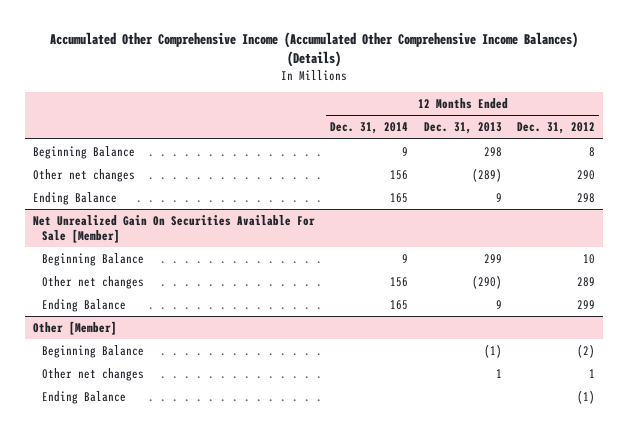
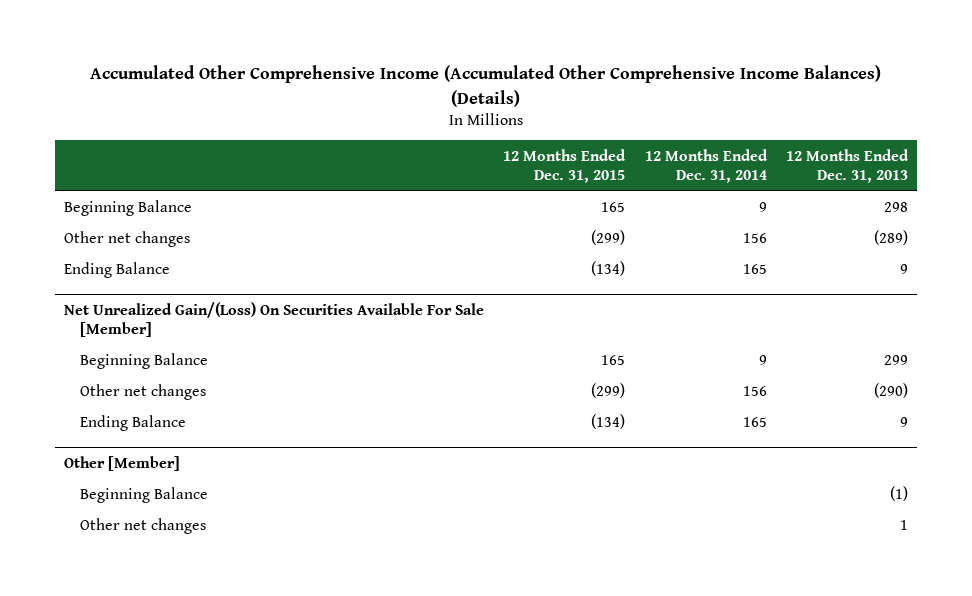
[517,122,596,135] Dec. 31, 2012 -> none
none -> [503,148,627,184] 12 Months Ended Dec. 31, 2015
[32,214,315,244] Net Unrealized Gain On Securities Available For Sale [Member] -> [64,302,485,338] Net Unrealized Gain/(Loss) On Securities Available For Sale [Member]
[41,390,126,404] Ending Balance -> none

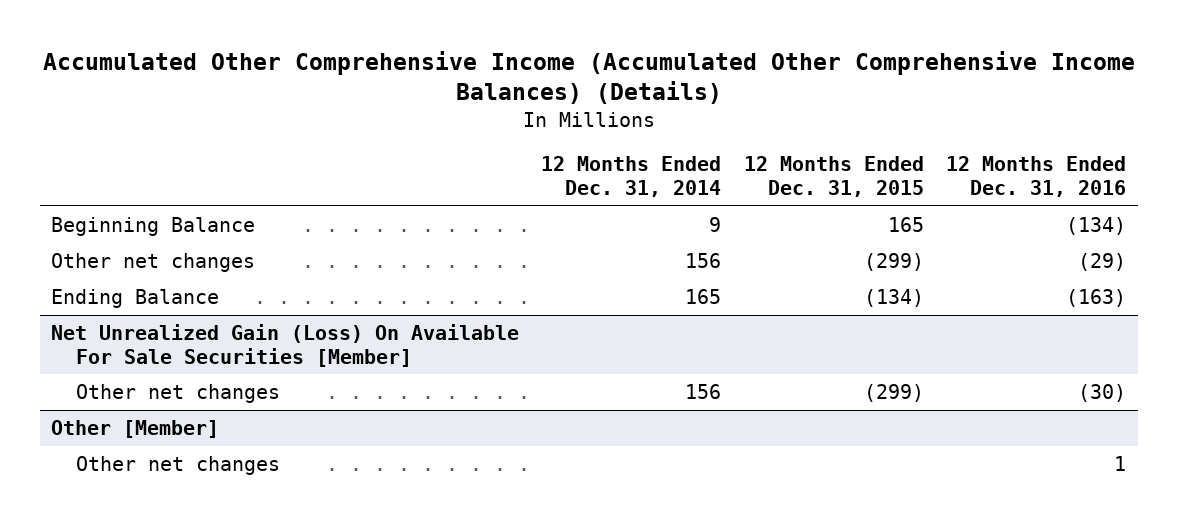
[785,148,909,184] 12 Months Ended Dec. 31, 2013 -> none
none -> [946,156,1127,197] 12 Months Ended Dec. 31, 2016
[80,353,209,370] Beginning Balance -> none
[64,302,485,338] Net Unrealized Gain/(Loss) On Securities Available For Sale [Member] -> [50,324,519,367] Net Unrealized Gain (Loss) On Available For Sale Securities [Member]
[80,415,187,432] Ending Balance -> none
[80,487,209,504] Beginning Balance -> none

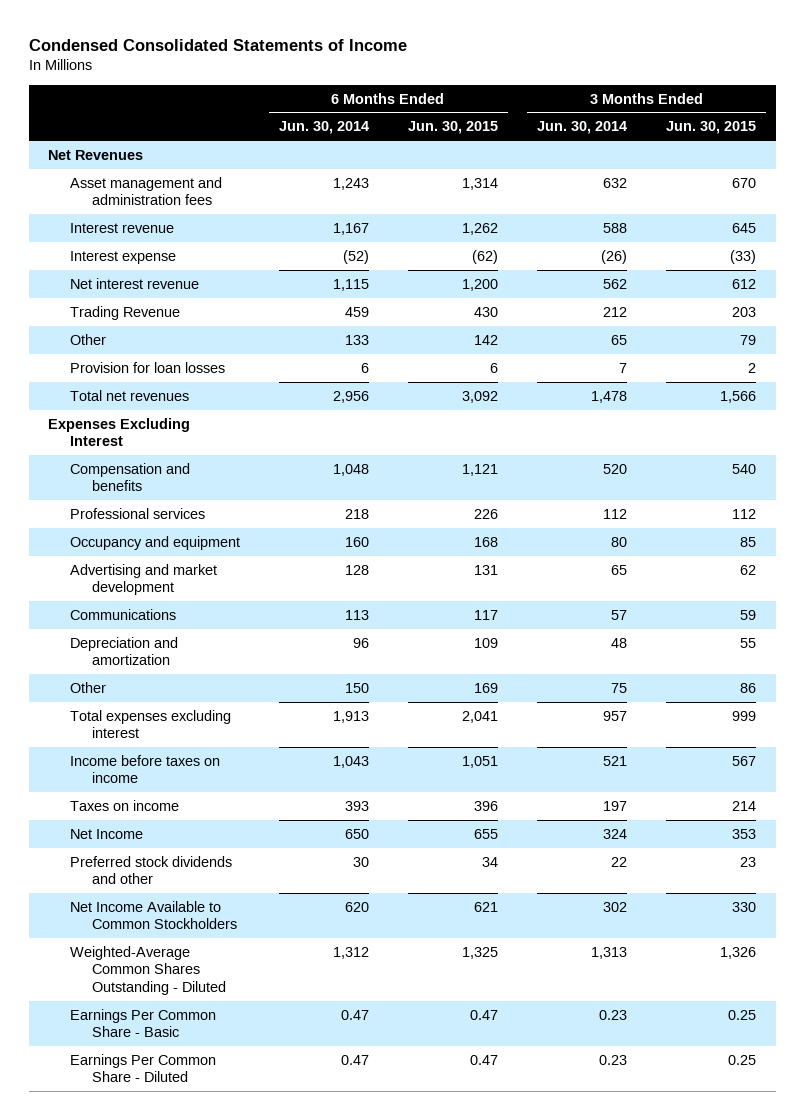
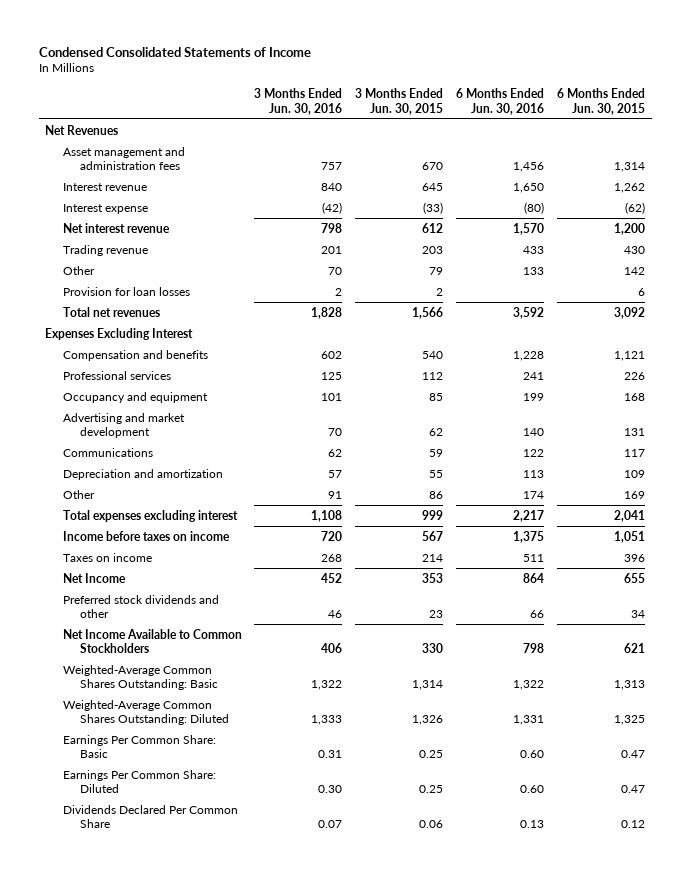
[278,121,369,135] Jun. 30, 2014 -> none
[537,121,628,135] Jun. 30, 2014 -> none
none -> [254,88,343,115] 3 Months Ended Jun. 30, 2016
none -> [456,88,545,115] 6 Months Ended Jun. 30, 2016
[69,305,180,320] Trading Revenue -> [62,244,148,256] Trading revenue
none -> [62,664,218,690] Weighted-Average Common Shares Outstanding: Basic
[69,945,226,996] Weighted-Average Common Shares Outstanding - Diluted -> [62,699,229,725] Weighted-Average Common Shares Outstanding: Diluted
[69,1008,216,1038] Earnings Per Common Share - Basic -> [62,734,216,758] Earnings Per Common Share: Basic
[69,1053,216,1083] Earnings Per Common Share - Diluted -> [62,769,216,793] Earnings Per Common Share: Diluted
none -> [62,804,238,828] Dividends Declared Per Common Share

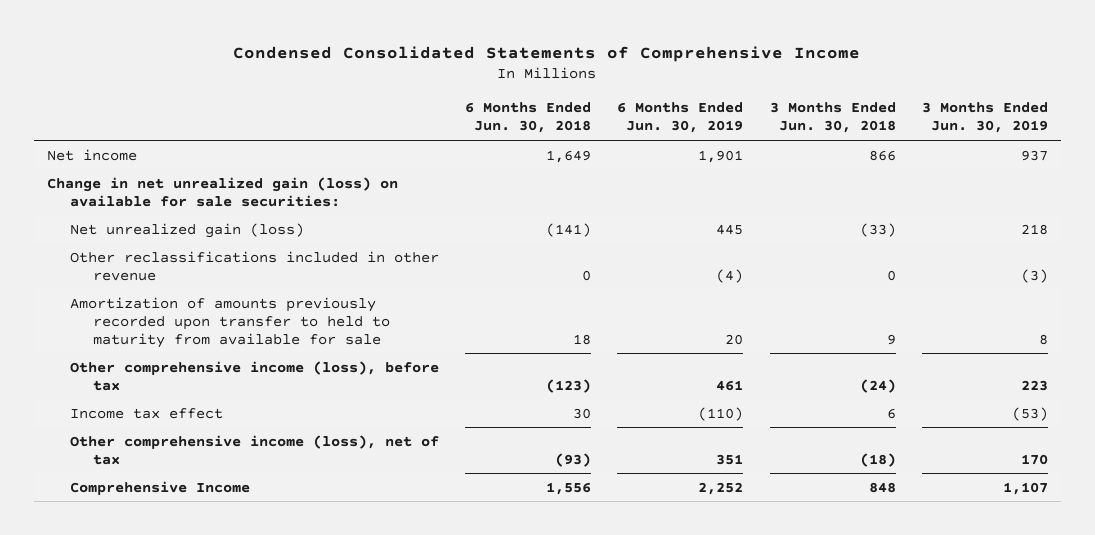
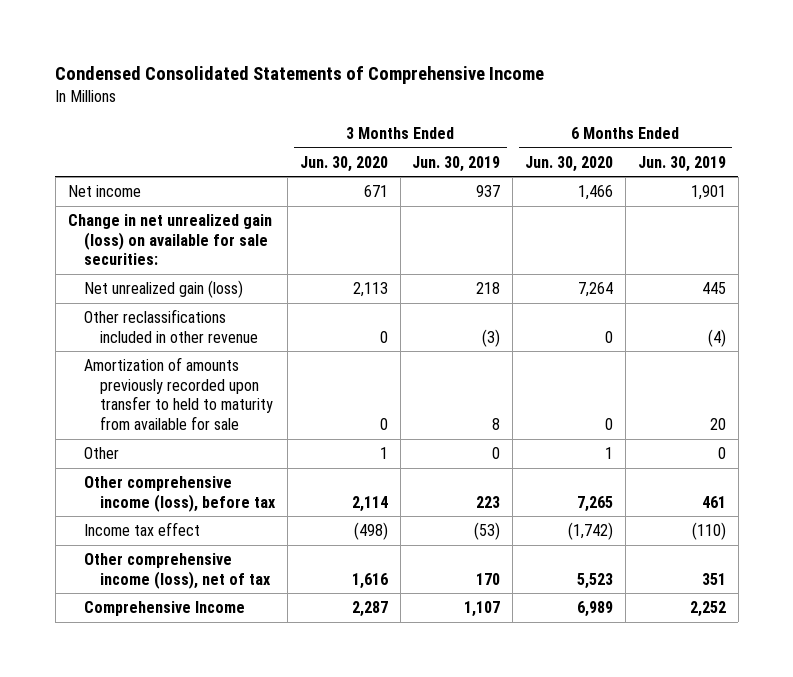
[465,102,592,134] 6 Months Ended Jun. 30, 2018 -> none
[769,102,896,134] 3 Months Ended Jun. 30, 2018 -> none
none -> [299,155,388,172] Jun. 30, 2020
none -> [525,155,614,172] Jun. 30, 2020
none -> [83,447,119,460] Other

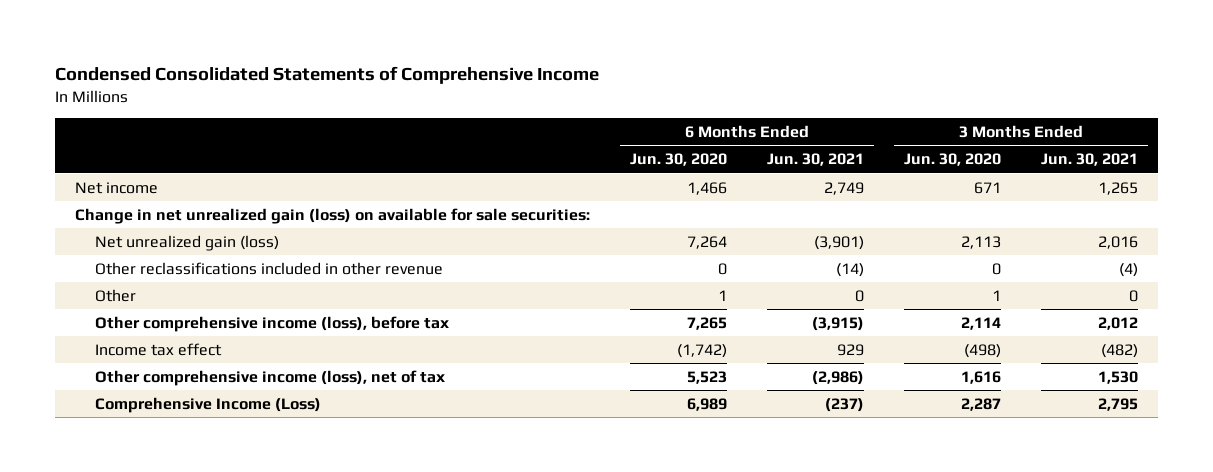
[412,155,501,172] Jun. 30, 2019 -> none
[637,155,726,172] Jun. 30, 2019 -> none
none -> [767,153,865,167] Jun. 30, 2021
none -> [1040,153,1138,167] Jun. 30, 2021
[83,357,274,430] Amortization of amounts previously recorded upon transfer to held to maturity from available for sale -> none
[83,601,245,617] Comprehensive Income -> [94,396,321,413] Comprehensive Income (Loss)

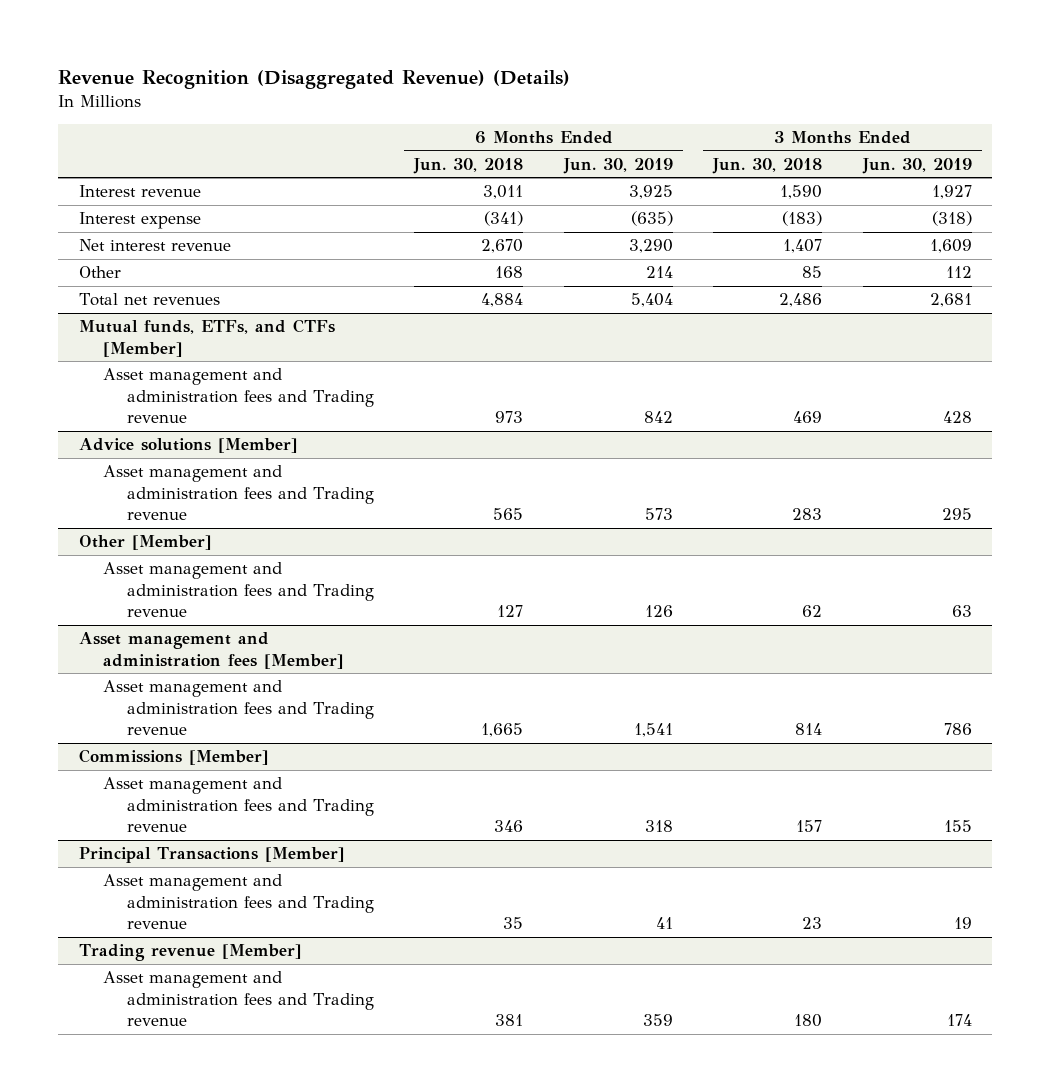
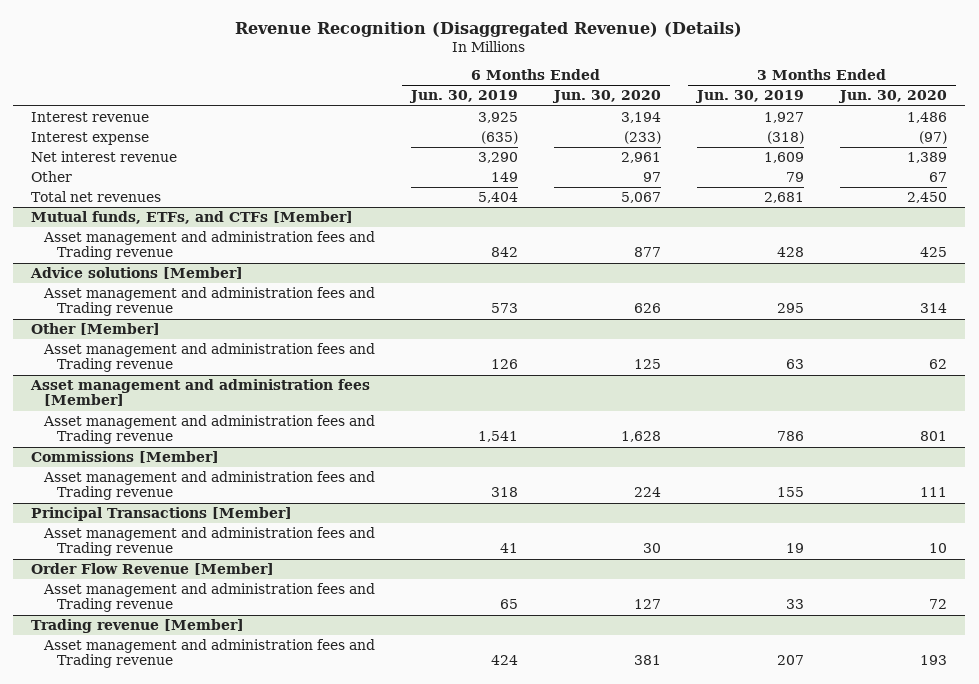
[413,157,524,174] Jun. 30, 2018 -> none
[712,157,823,174] Jun. 30, 2018 -> none
none -> [552,90,662,104] Jun. 30, 2020
none -> [838,90,948,104] Jun. 30, 2020
[645,266,673,279] 214 -> [491,171,519,182] 149
[945,266,972,279] 112 -> [786,171,805,182] 79
none -> [31,562,275,575] Order Flow Revenue [Member]
none -> [42,582,375,613] Asset management and administration fees and Trading revenue
[642,1014,673,1027] 359 -> [491,655,519,666] 424
[946,1014,972,1027] 174 -> [777,655,805,666] 207

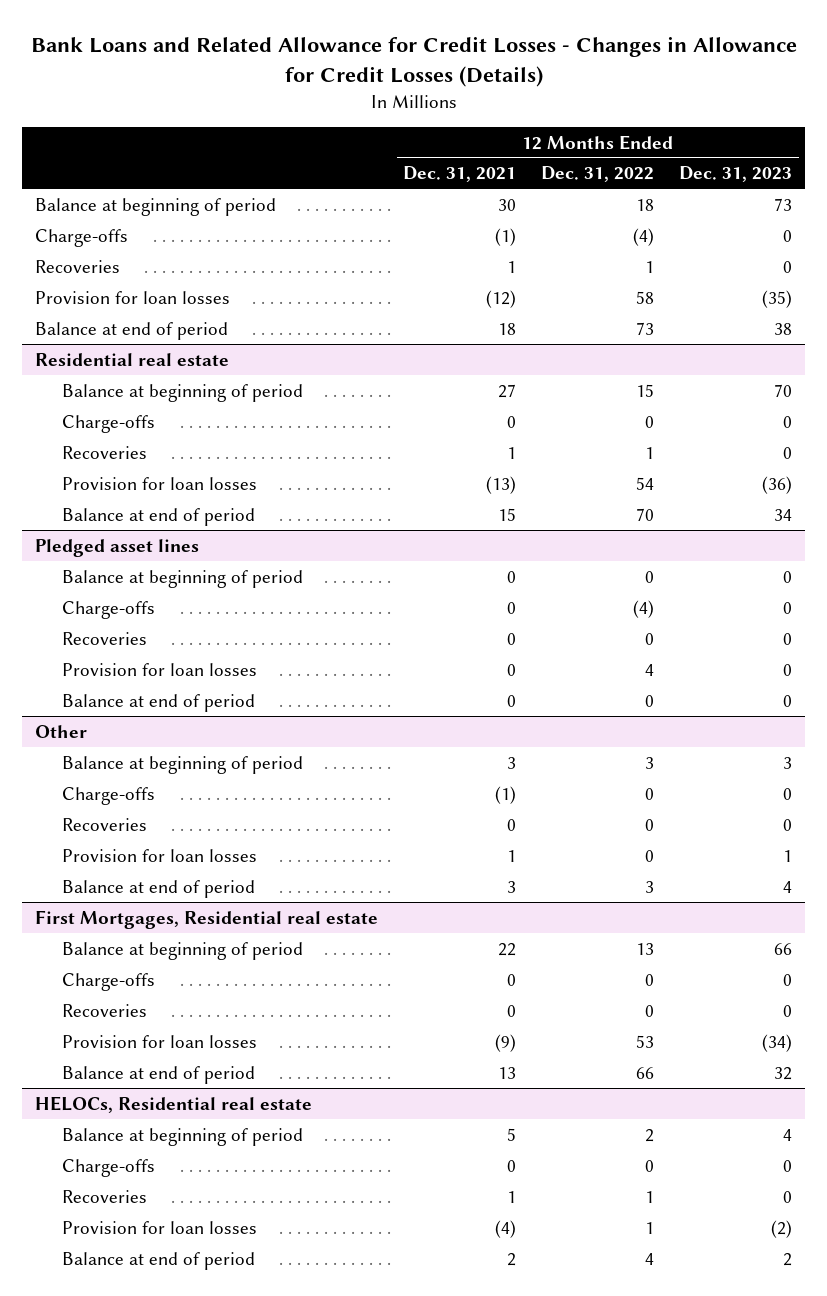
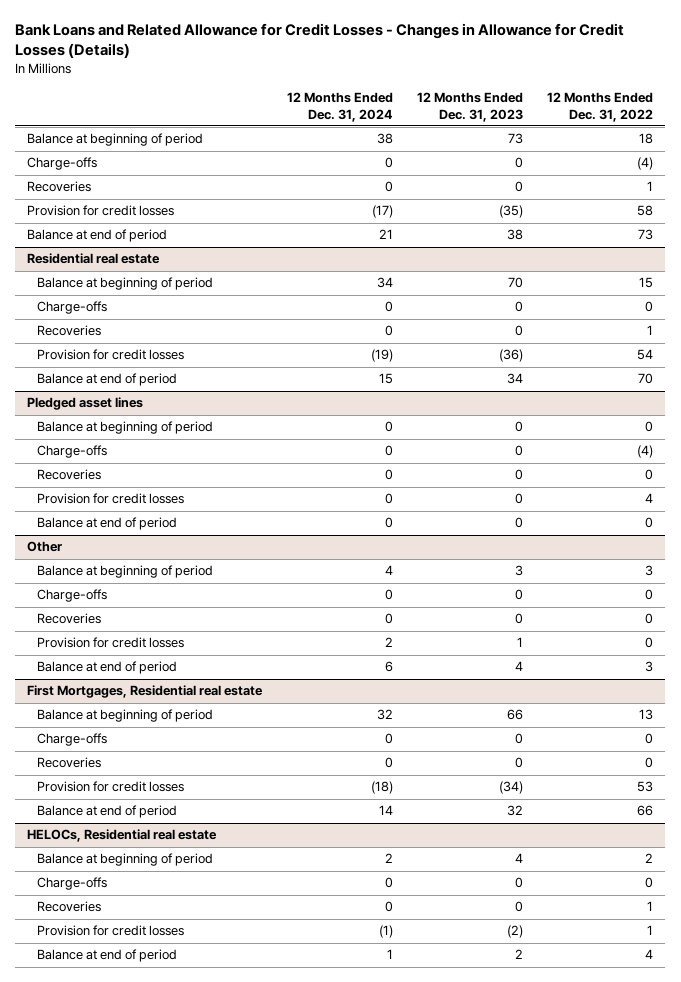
[403,166,517,183] Dec. 31, 2021 -> none
none -> [286,92,393,122] 12 Months Ended Dec. 31, 2024
[35,290,231,304] Provision for loan losses -> [27,205,175,217] Provision for credit losses
[62,476,258,490] Provision for loan losses -> [36,349,184,361] Provision for credit losses
[62,662,258,676] Provision for loan losses -> [36,493,184,505] Provision for credit losses
[62,848,258,862] Provision for loan losses -> [36,637,184,649] Provision for credit losses
[62,1034,258,1048] Provision for loan losses -> [36,781,184,793] Provision for credit losses
[62,1220,258,1234] Provision for loan losses -> [36,925,184,937] Provision for credit losses

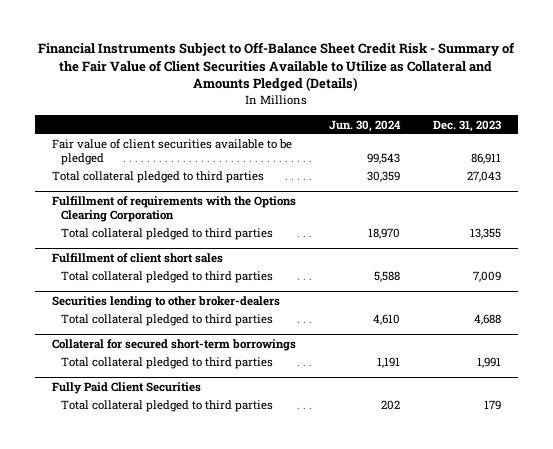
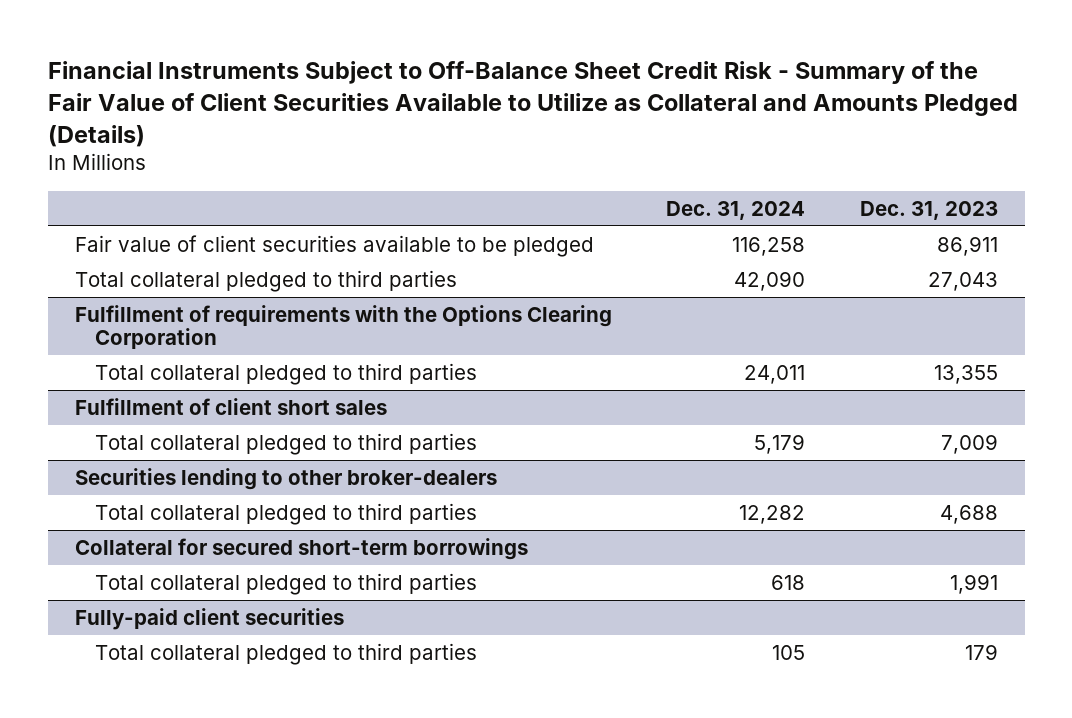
[328,119,401,132] Jun. 30, 2024 -> none
none -> [666,200,806,220] Dec. 31, 2024
[51,382,201,395] Fully Paid Client Securities -> [74,607,344,630] Fully-paid client securities

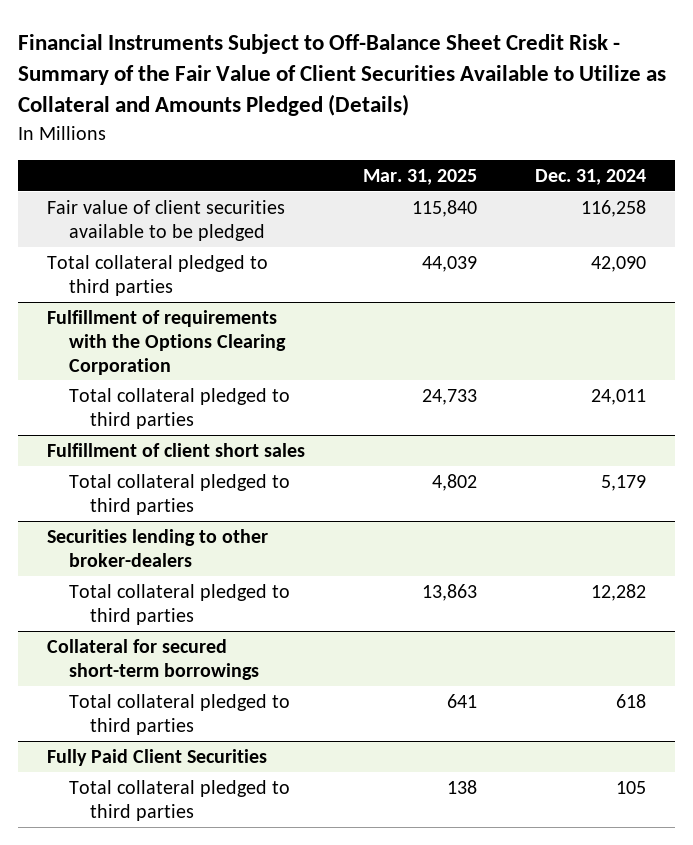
[859,200,998,220] Dec. 31, 2023 -> none
none -> [363,168,478,185] Mar. 31, 2025
[74,607,344,630] Fully-paid client securities -> [47,748,268,766] Fully Paid Client Securities

